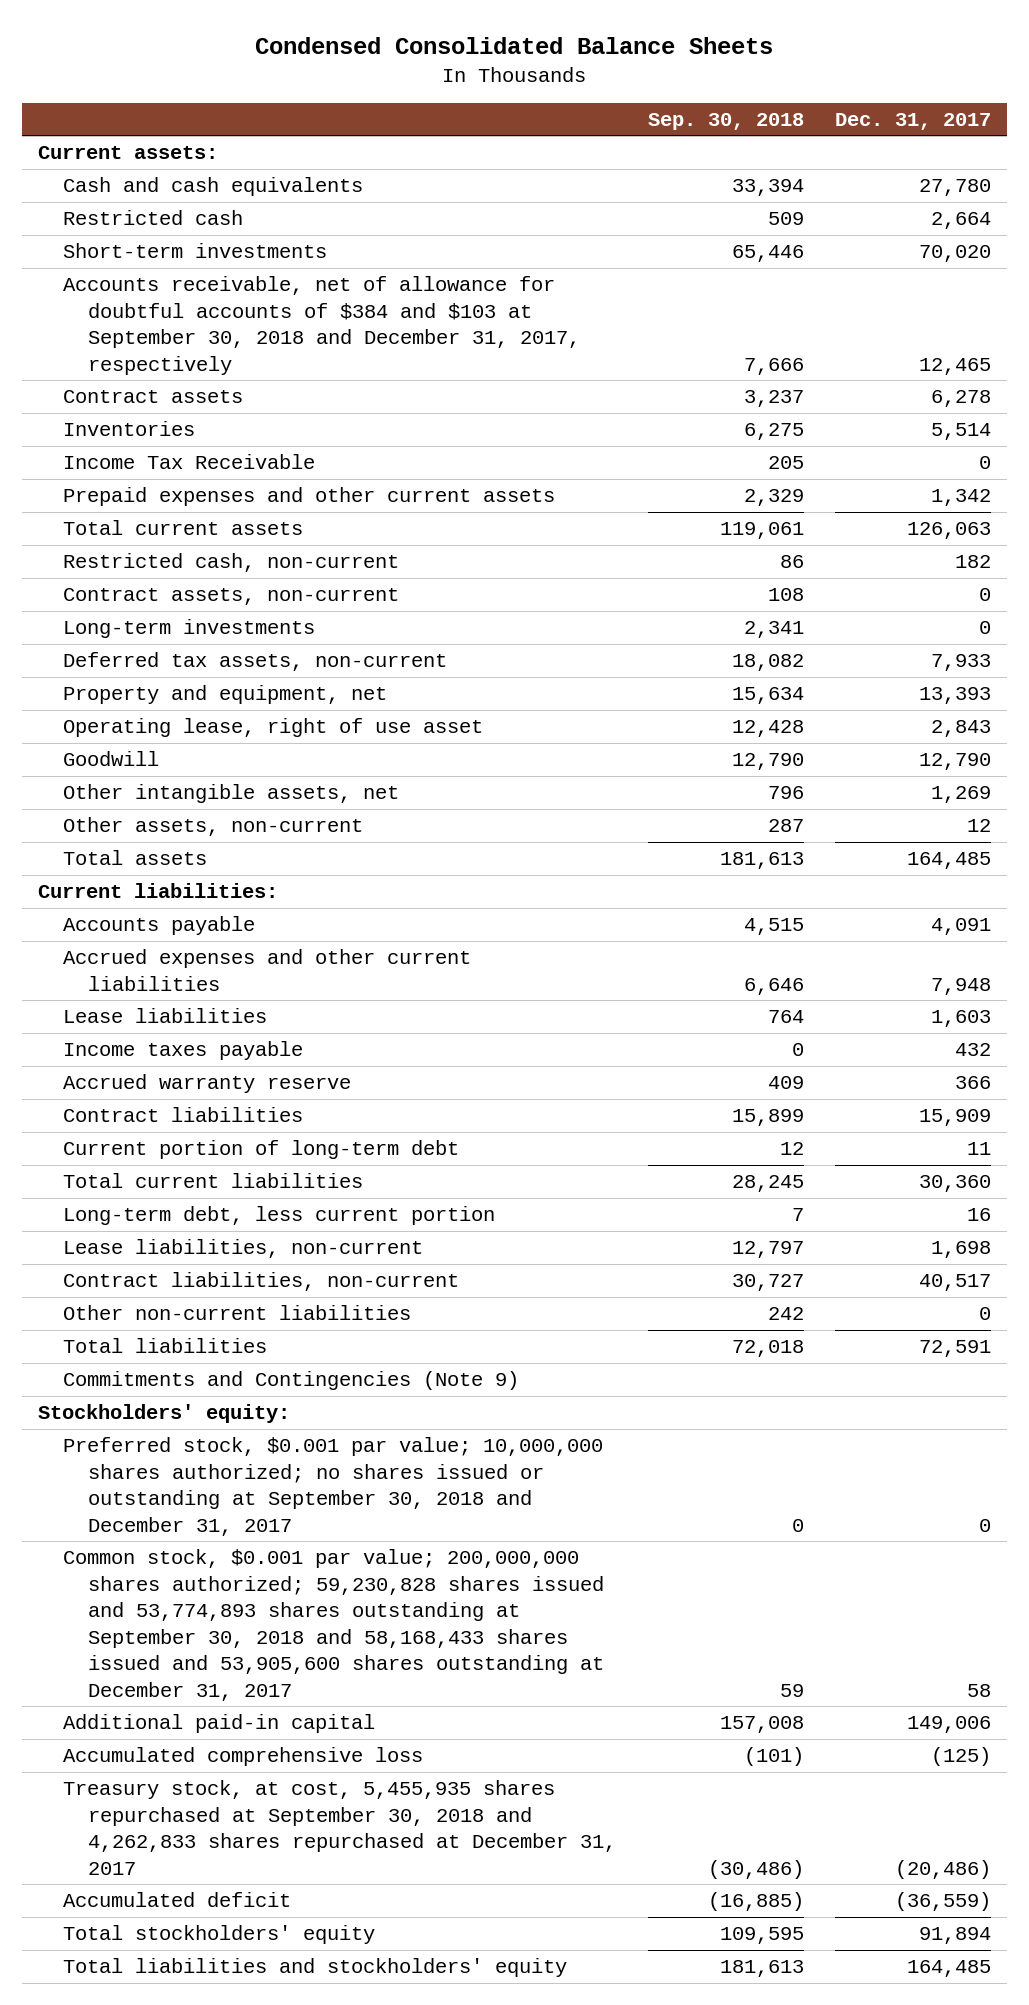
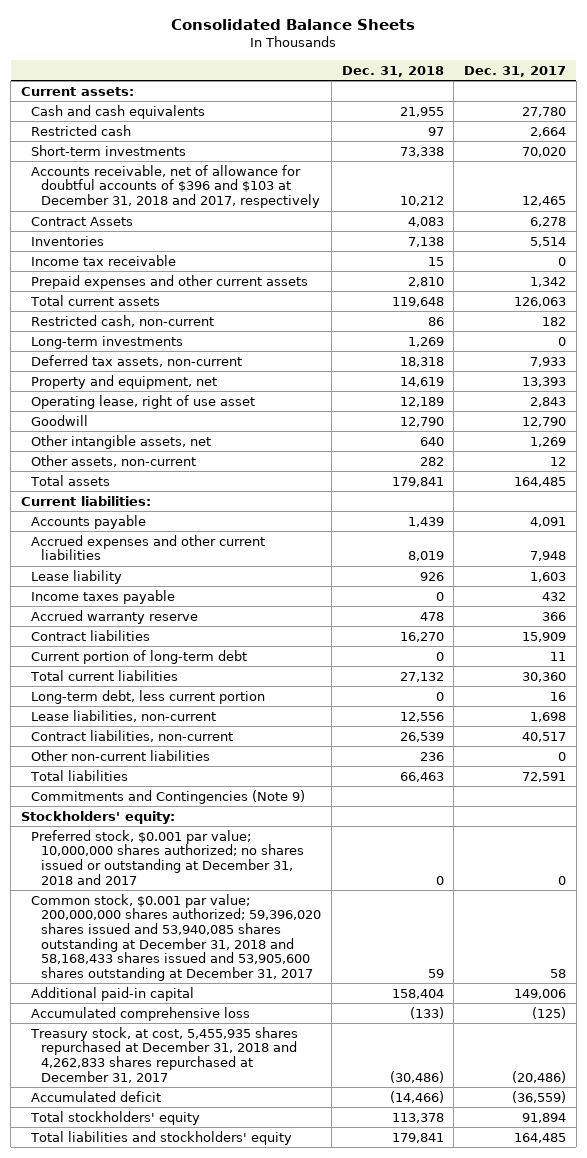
[255,36,774,54] Condensed Consolidated Balance Sheets -> [171,19,416,31] Consolidated Balance Sheets
[647,112,804,130] Sep. 30, 2018 -> none
none -> [341,65,444,77] Dec. 31, 2018
[62,276,580,375] Accounts receivable, net of allowance for doubtful accounts of $384 and $103 at September 30, 2018 and December 31, 2017, respectively -> [31,164,321,209] Accounts receivable, net of allowance for doubtful accounts of $396 and $103 at December 31, 2018 and 2017, respectively
[62,390,243,404] Contract assets -> [31,216,134,226] Contract Assets
[62,454,315,470] Income Tax Receivable -> [31,254,177,266] Income tax receivable
[62,588,399,606] Contract assets, non-current -> none
[62,1008,267,1024] Lease liabilities -> [31,569,123,584] Lease liability
[62,1437,603,1536] Preferred stock, $0.001 par value; 10,000,000 shares authorized; no shares issued or outstanding at September 30, 2018 and December 31, 2017 -> [31,829,305,885] Preferred stock, $0.001 par value; 10,000,000 shares authorized; no shares issued or outstanding at December 31, 2018 and 2017
[62,1549,604,1701] Common stock, $0.001 par value; 200,000,000 shares authorized; 59,230,828 shares issued and 53,774,893 shares outstanding at September 30, 2018 and 58,168,433 shares issued and 53,905,600 shares outstanding at December 31, 2017 -> [31,893,322,981] Common stock, $0.001 par value; 200,000,000 shares authorized; 59,396,020 shares issued and 53,940,085 shares outstanding at December 31, 2018 and 58,168,433 shares issued and 53,905,600 shares outstanding at December 31, 2017
[62,1780,616,1875] Treasury stock, at cost, 5,455,935 shares repurchased at September 30, 2018 and 4,262,833 shares repurchased at December 31, 2017 -> [30,1026,299,1083] Treasury stock, at cost, 5,455,935 shares repurchased at December 31, 2018 and 4,262,833 shares repurchased at December 31, 2017

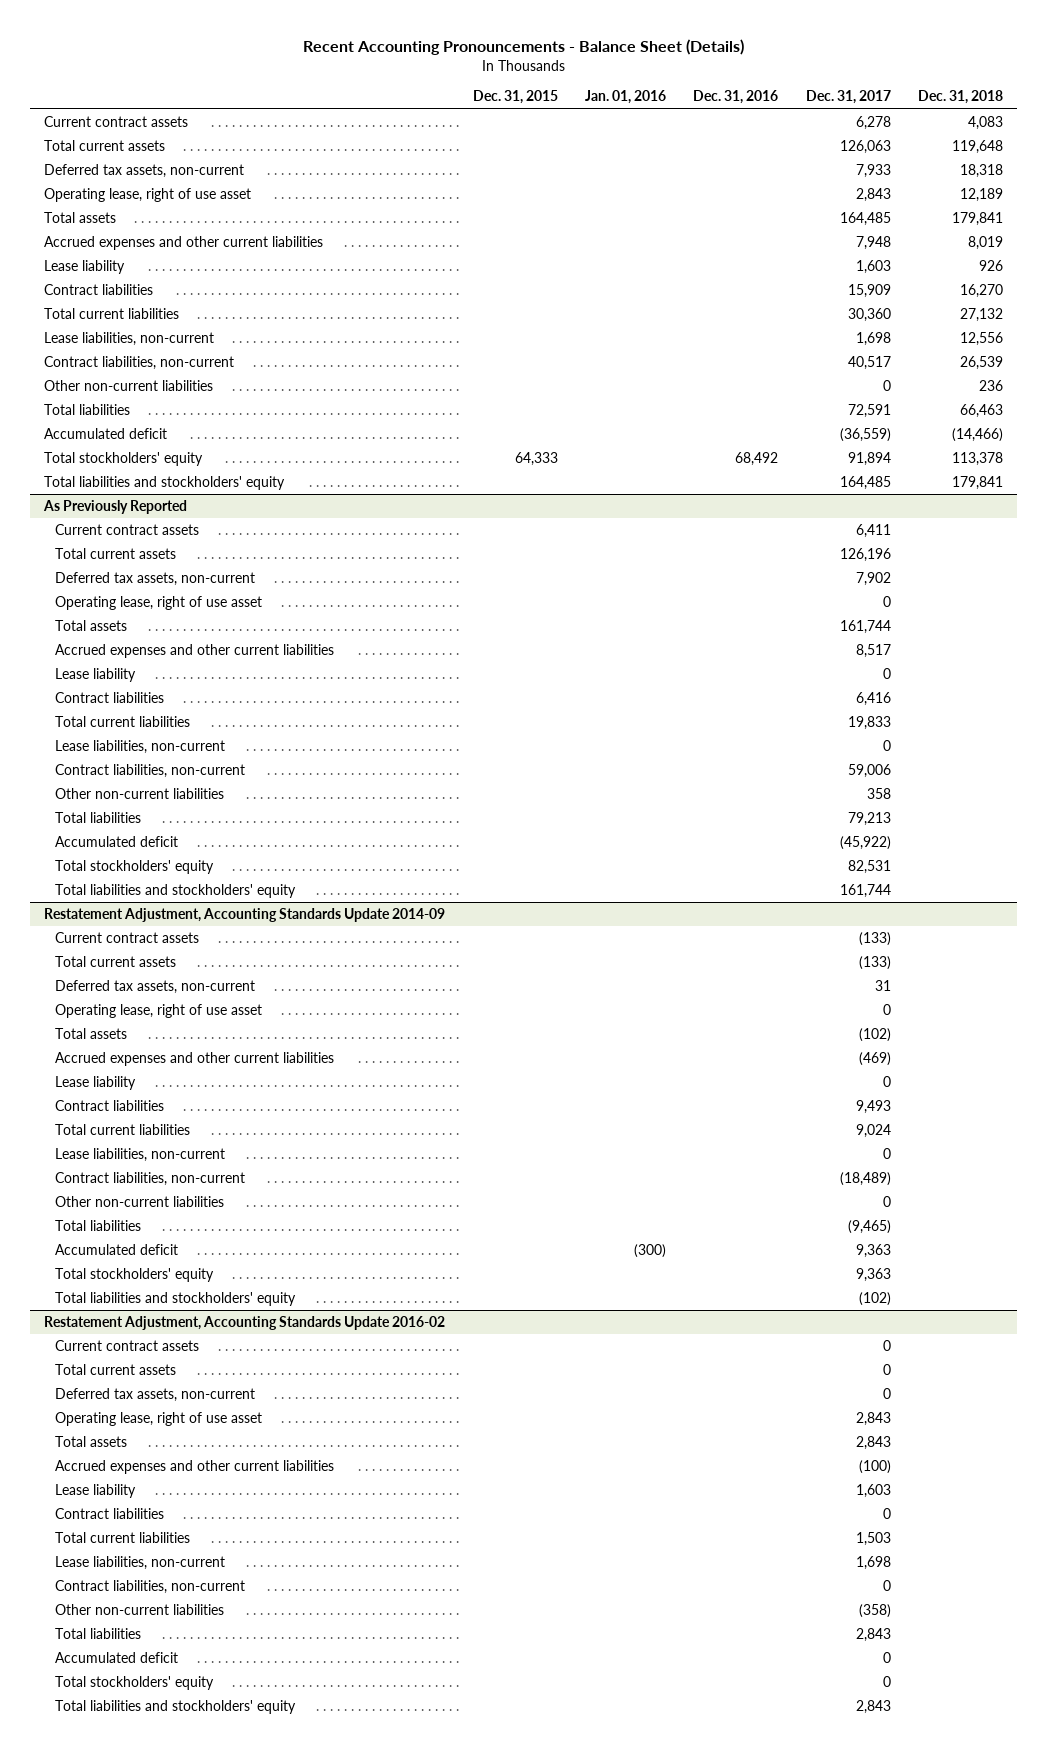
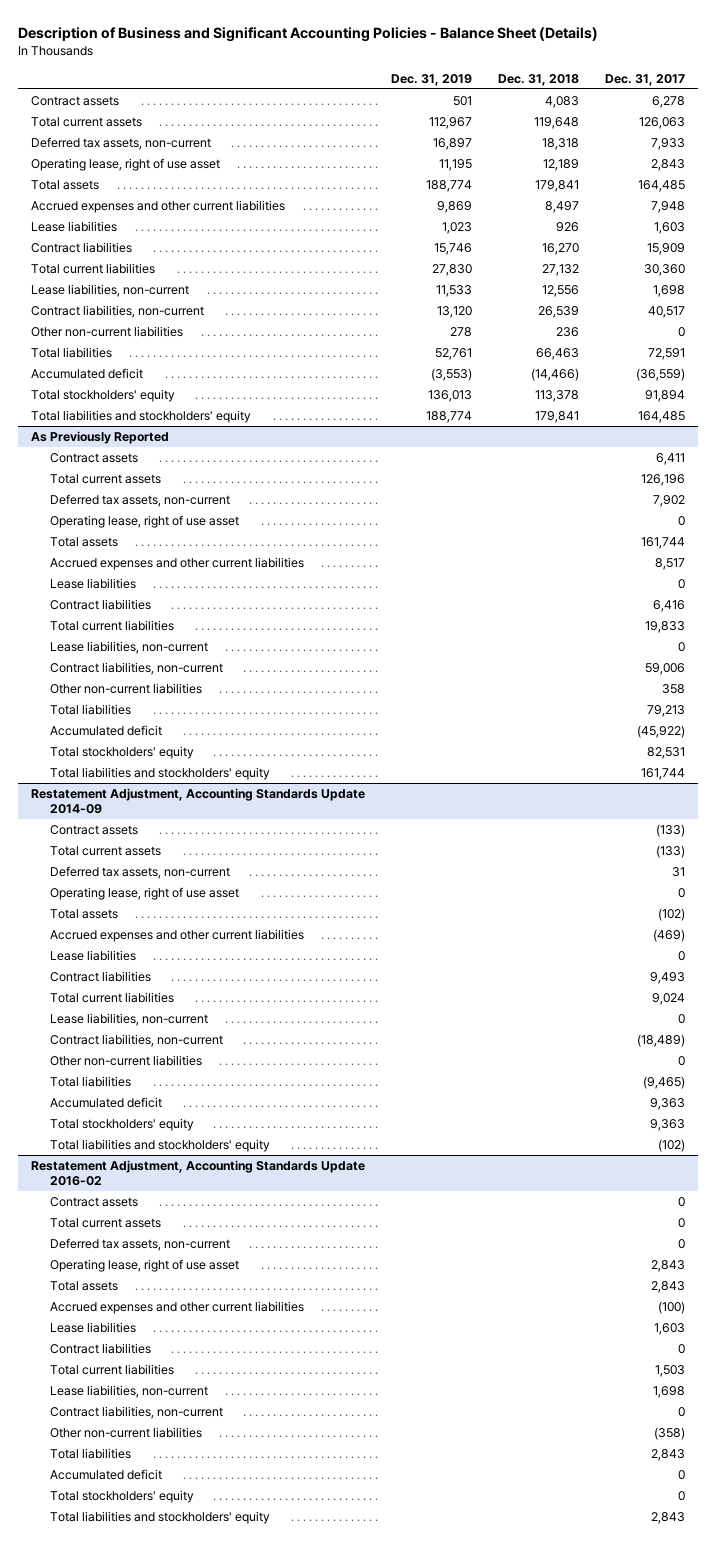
[302,38,744,55] Recent Accounting Pronouncements - Balance Sheet (Details) -> [18,26,599,42] Description of Business and Significant Accounting Policies - Balance Sheet (Details)
[472,90,558,105] Dec. 31, 2015 -> none
[584,90,666,105] Jan. 01, 2016 -> none
[693,90,779,105] Dec. 31, 2016 -> none
none -> [391,73,473,86] Dec. 31, 2019
[44,116,189,128] Current contract assets -> [31,96,120,107] Contract assets
[968,236,1004,251] 8,019 -> [545,201,580,214] 8,497
[44,260,126,275] Lease liability -> [31,221,118,233] Lease liabilities
[54,524,199,536] Current contract assets -> [50,453,139,464] Contract assets
[54,668,136,683] Lease liability -> [50,578,137,590] Lease liabilities
[54,932,199,944] Current contract assets -> [50,825,139,836] Contract assets
[54,1076,136,1091] Lease liability -> [50,950,137,962] Lease liabilities
[54,1340,199,1352] Current contract assets -> [50,1197,139,1208] Contract assets
[54,1484,136,1499] Lease liability -> [50,1322,137,1334] Lease liabilities

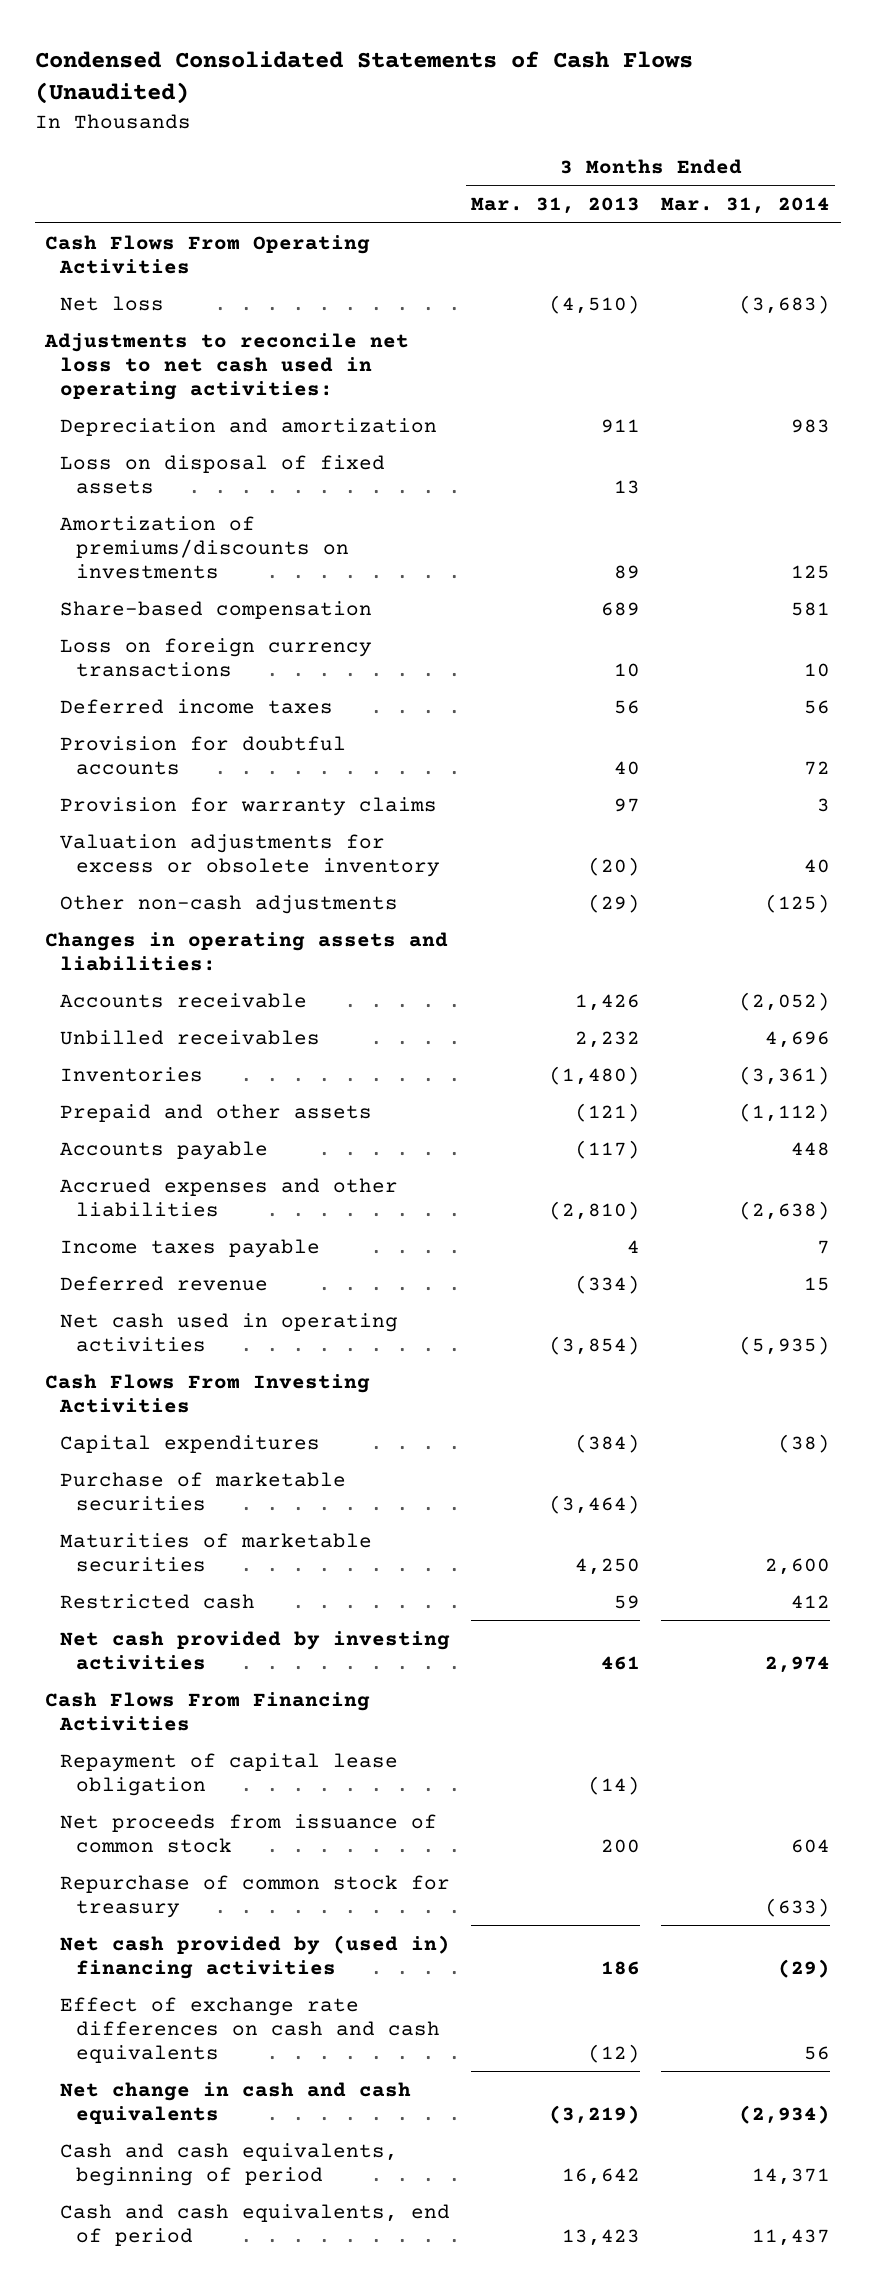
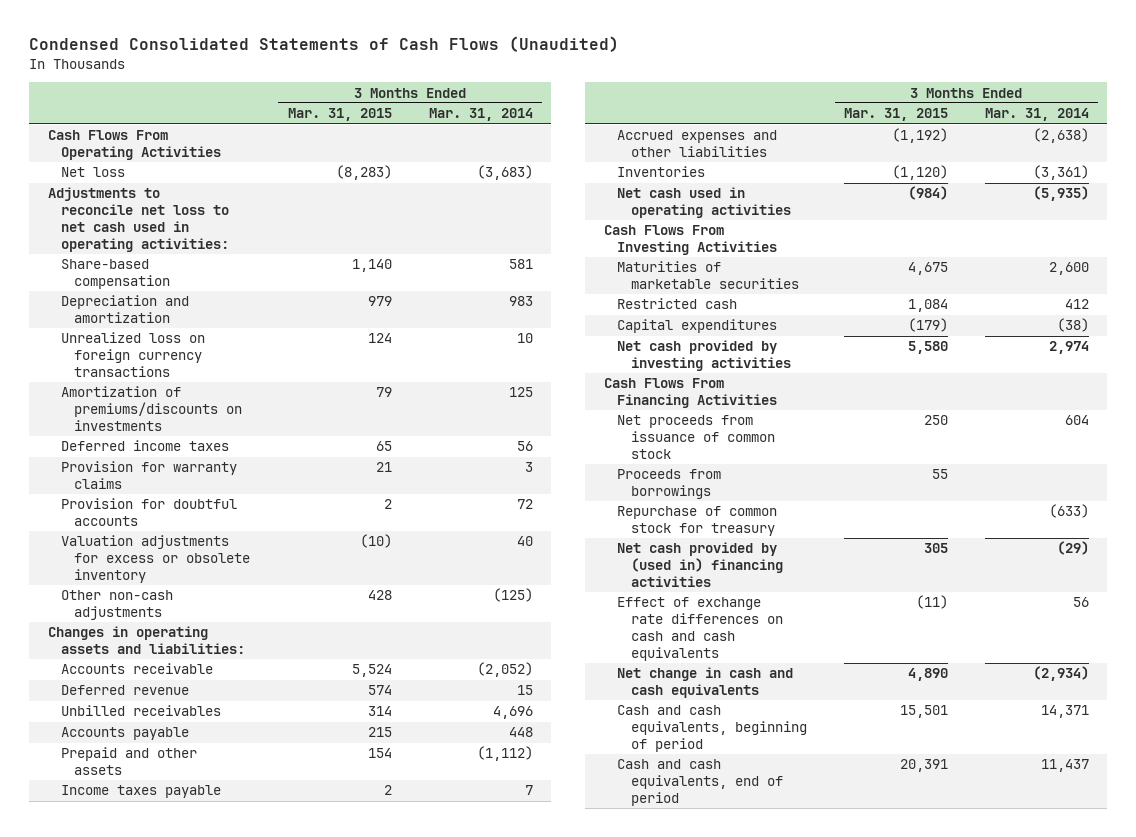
[471,197,641,215] Mar. 31, 2013 -> none
none -> [287,108,392,122] Mar. 31, 2015
[60,600,373,619] Share-based compensation -> [60,259,171,290] Share-based compensation
[60,454,386,494] Loss on disposal of fixed assets -> none
none -> [60,332,205,377] Unrealized loss on foreign currency transactions
[60,637,373,677] Loss on foreign currency transactions -> none
[60,735,347,775] Provision for doubtful accounts -> [60,498,237,527] Provision for doubtful accounts
[60,1275,269,1291] Deferred revenue -> [60,685,189,696] Deferred revenue
[60,1103,373,1122] Prepaid and other assets -> [60,747,197,776] Prepaid and other assets
[60,1177,399,1217] Accrued expenses and other liabilities -> [617,130,778,158] Accrued expenses and other liabilities
[60,1066,204,1082] Inventories -> [617,166,706,178] Inventories
[60,1471,347,1511] Purchase of marketable securities -> none
[60,1434,321,1453] Capital expenditures -> [617,319,778,334] Capital expenditures
[60,1752,399,1796] Repayment of capital lease obligation -> none
none -> [617,469,722,500] Proceeds from borrowings

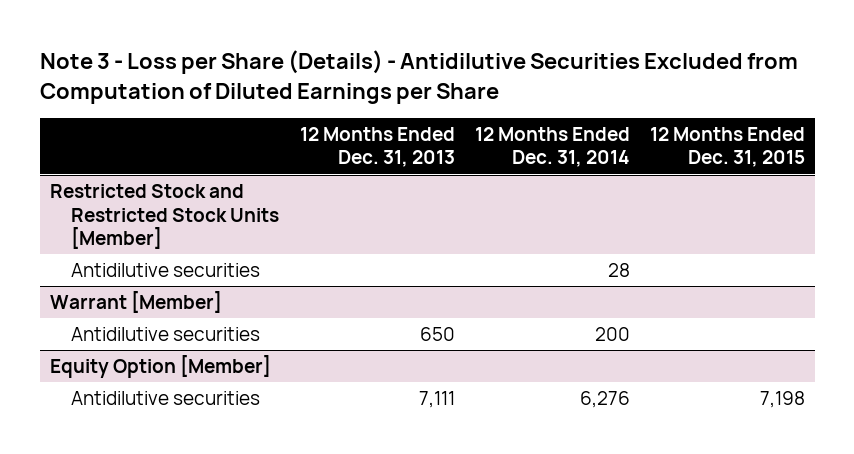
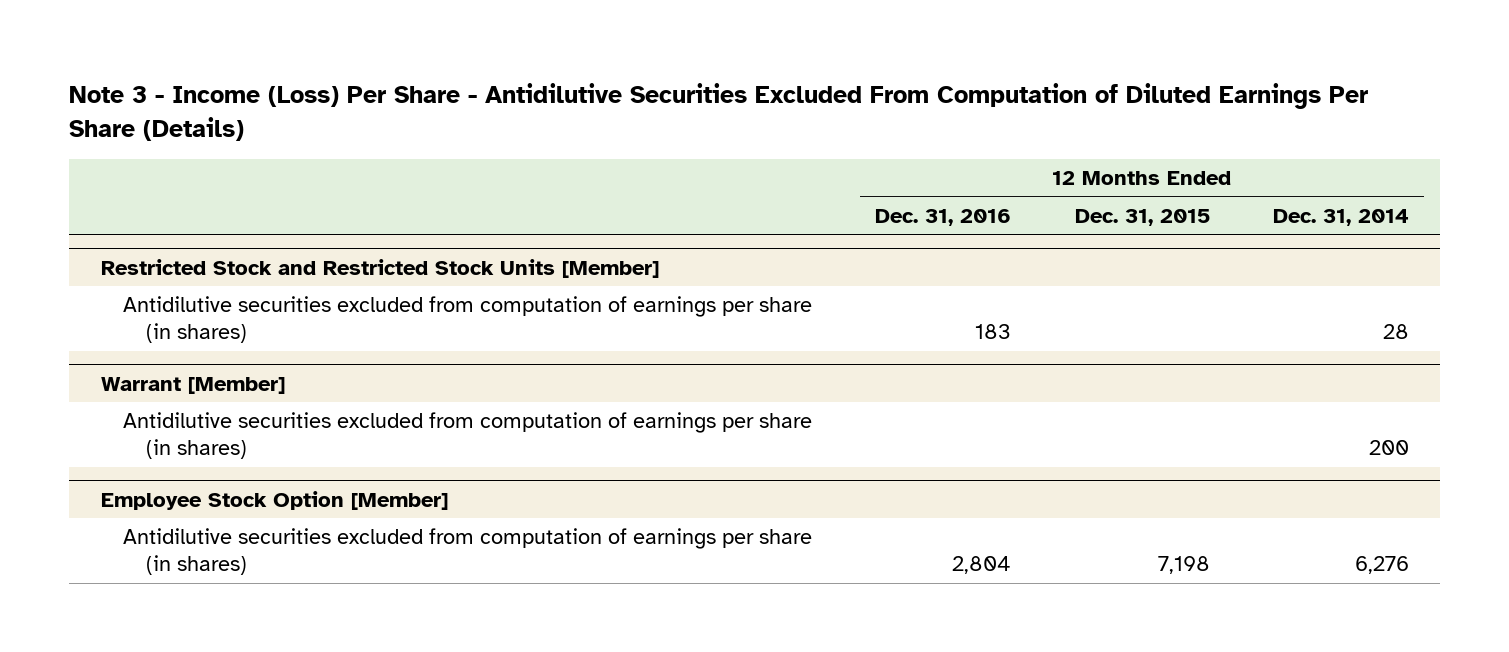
[39,50,798,104] Note 3 - Loss per Share (Details) - Antidilutive Securities Excluded from Computation of Diluted Earnings per Share -> [68,82,1368,141] Note 3 - Income (Loss) Per Share - Antidilutive Securities Excluded From Computation of Diluted Earnings Per Share (Details)
[299,126,455,168] 12 Months Ended Dec. 31, 2013 -> none
none -> [875,208,1012,226] Dec. 31, 2016
[71,263,261,278] Antidilutive securities -> [123,296,813,344] Antidilutive securities excluded from computation of earnings per share (in shares)
[49,355,271,379] Equity Option [Member] -> none
[71,327,261,342] Antidilutive securities -> [123,412,813,460] Antidilutive securities excluded from computation of earnings per share (in shares)
none -> [100,490,448,510] Employee Stock Option [Member]
[71,391,261,406] Antidilutive securities -> [123,528,813,576] Antidilutive securities excluded from computation of earnings per share (in shares)

